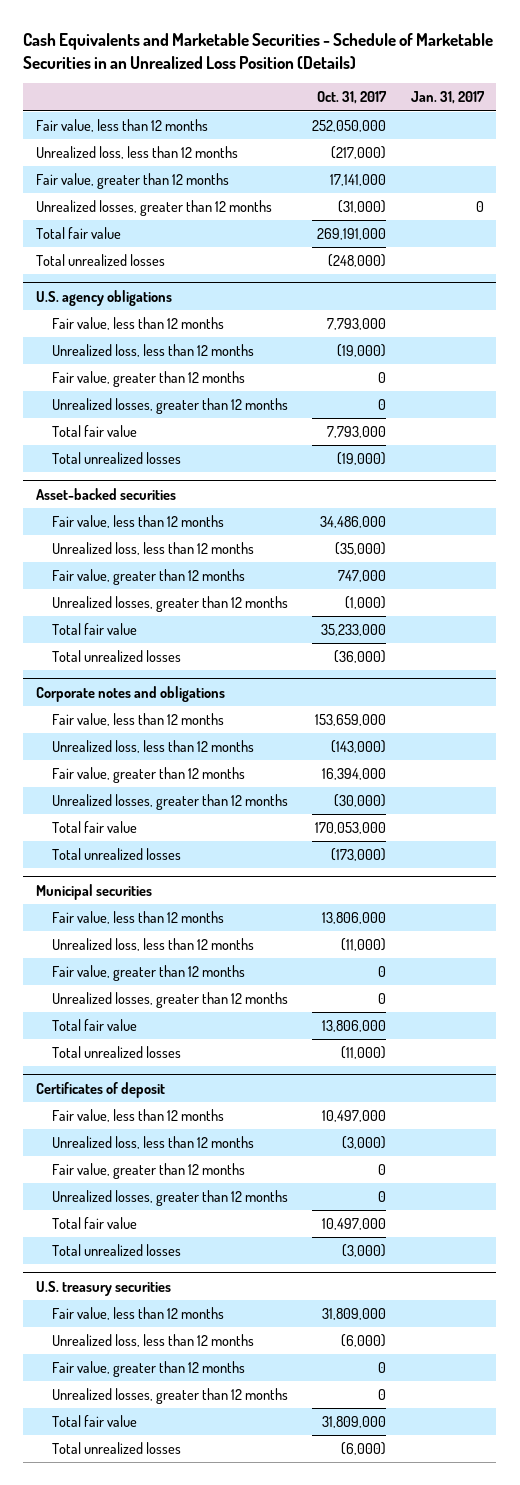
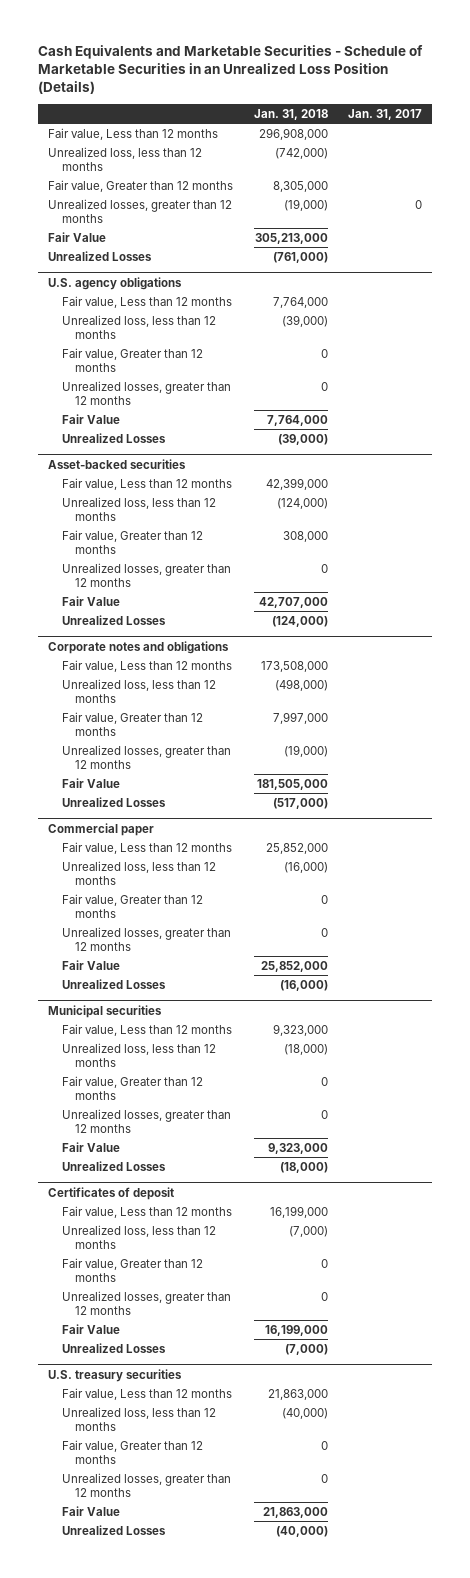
[317,91,388,105] Oct. 31, 2017 -> none
none -> [253,108,328,120] Jan. 31, 2018
[35,118,208,132] Fair value, less than 12 months -> [48,127,219,140] Fair value, Less than 12 months
[35,172,229,189] Fair value, greater than 12 months -> [48,179,234,192] Fair value, Greater than 12 months
[35,226,121,239] Total fair value -> [48,231,107,242] Fair Value
[35,253,165,266] Total unrealized losses -> [48,250,153,261] Unrealized Losses
[51,316,224,330] Fair value, less than 12 months -> [61,295,232,308] Fair value, Less than 12 months
[51,370,245,387] Fair value, greater than 12 months -> [61,347,203,372] Fair value, Greater than 12 months
[51,424,137,437] Total fair value -> [61,413,120,424] Fair Value
[51,451,181,464] Total unrealized losses -> [61,432,166,443] Unrealized Losses
[51,514,224,528] Fair value, less than 12 months -> [61,477,232,490] Fair value, Less than 12 months
[51,568,245,585] Fair value, greater than 12 months -> [61,529,203,554] Fair value, Greater than 12 months
[51,622,137,635] Total fair value -> [61,595,120,606] Fair Value
[51,649,181,662] Total unrealized losses -> [61,614,166,625] Unrealized Losses
[51,712,224,726] Fair value, less than 12 months -> [61,659,232,672] Fair value, Less than 12 months
[51,766,245,783] Fair value, greater than 12 months -> [61,711,203,736] Fair value, Greater than 12 months
[51,820,137,833] Total fair value -> [61,777,120,788] Fair Value
[51,847,181,860] Total unrealized losses -> [61,796,166,807] Unrealized Losses
none -> [48,822,155,836] Commercial paper
none -> [61,841,232,854] Fair value, Less than 12 months
none -> [61,860,216,885] Unrealized loss, less than 12 months
none -> [61,893,203,918] Fair value, Greater than 12 months
none -> [61,926,231,951] Unrealized losses, greater than 12 months
none -> [61,959,120,970] Fair Value
none -> [61,978,166,989] Unrealized Losses
[51,910,224,924] Fair value, less than 12 months -> [61,1023,232,1036] Fair value, Less than 12 months
[51,964,245,981] Fair value, greater than 12 months -> [61,1075,203,1100] Fair value, Greater than 12 months
[51,1018,137,1031] Total fair value -> [61,1141,120,1152] Fair Value
[51,1045,181,1058] Total unrealized losses -> [61,1160,166,1171] Unrealized Losses
[51,1108,224,1122] Fair value, less than 12 months -> [61,1205,232,1218] Fair value, Less than 12 months
[51,1162,245,1179] Fair value, greater than 12 months -> [61,1257,203,1282] Fair value, Greater than 12 months
[51,1216,137,1229] Total fair value -> [61,1323,120,1334] Fair Value
[51,1243,181,1256] Total unrealized losses -> [61,1342,166,1353] Unrealized Losses
[51,1306,224,1320] Fair value, less than 12 months -> [61,1387,232,1400] Fair value, Less than 12 months
[51,1360,245,1377] Fair value, greater than 12 months -> [61,1439,203,1464] Fair value, Greater than 12 months
[51,1414,137,1427] Total fair value -> [61,1505,120,1516] Fair Value
[51,1441,181,1454] Total unrealized losses -> [61,1524,166,1535] Unrealized Losses

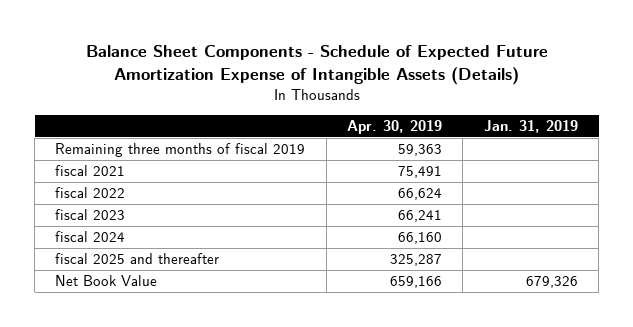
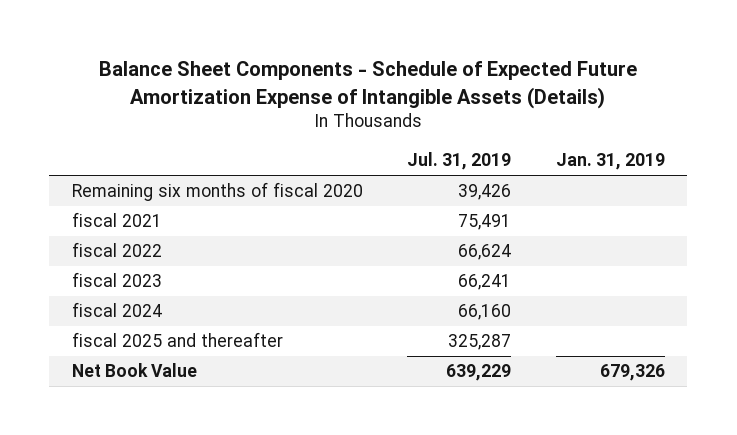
[347,119,443,134] Apr. 30, 2019 -> none
none -> [407,152,512,171] Jul. 31, 2019
[55,143,306,158] Remaining three months of fiscal 2019 -> [71,182,363,202] Remaining six months of fiscal 2020

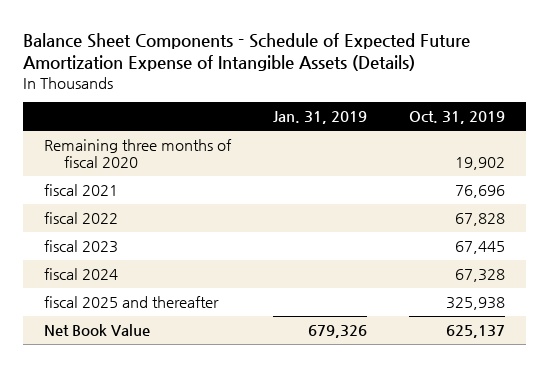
[407,152,512,171] Jul. 31, 2019 -> none
none -> [409,111,506,125] Oct. 31, 2019
[71,182,363,202] Remaining six months of fiscal 2020 -> [44,139,233,169] Remaining three months of fiscal 2020

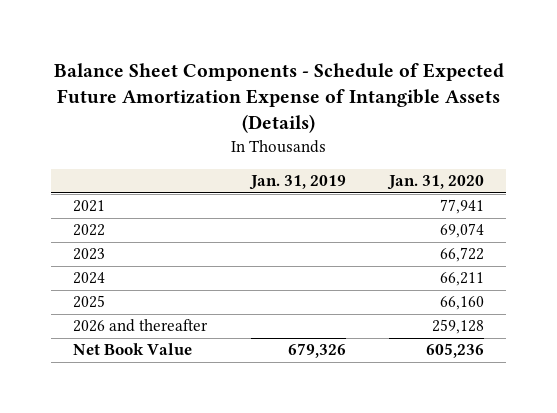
[409,111,506,125] Oct. 31, 2019 -> none
none -> [387,175,485,191] Jan. 31, 2020
[44,139,233,169] Remaining three months of fiscal 2020 -> none
none -> [72,200,105,213] 2021
[44,184,119,197] fiscal 2021 -> [72,224,105,237] 2022
[44,212,119,225] fiscal 2022 -> [72,248,105,261] 2023
[44,240,119,254] fiscal 2023 -> [72,272,105,285] 2024
[44,268,119,281] fiscal 2024 -> [72,295,105,309] 2025
[44,296,220,309] fiscal 2025 and thereafter -> [72,319,208,333] 2026 and thereafter

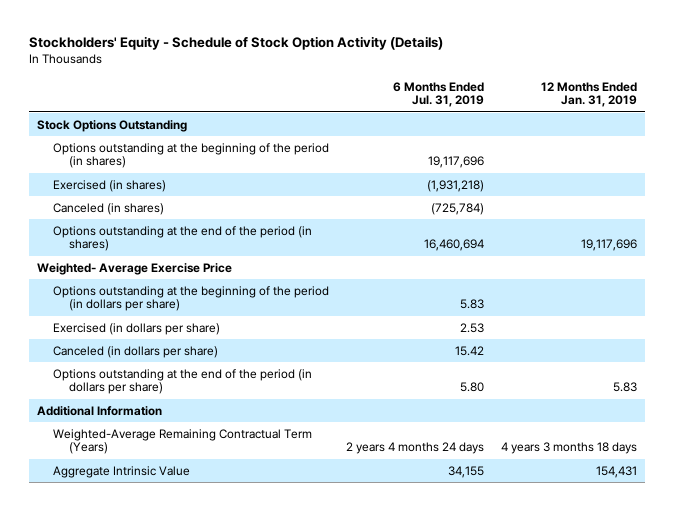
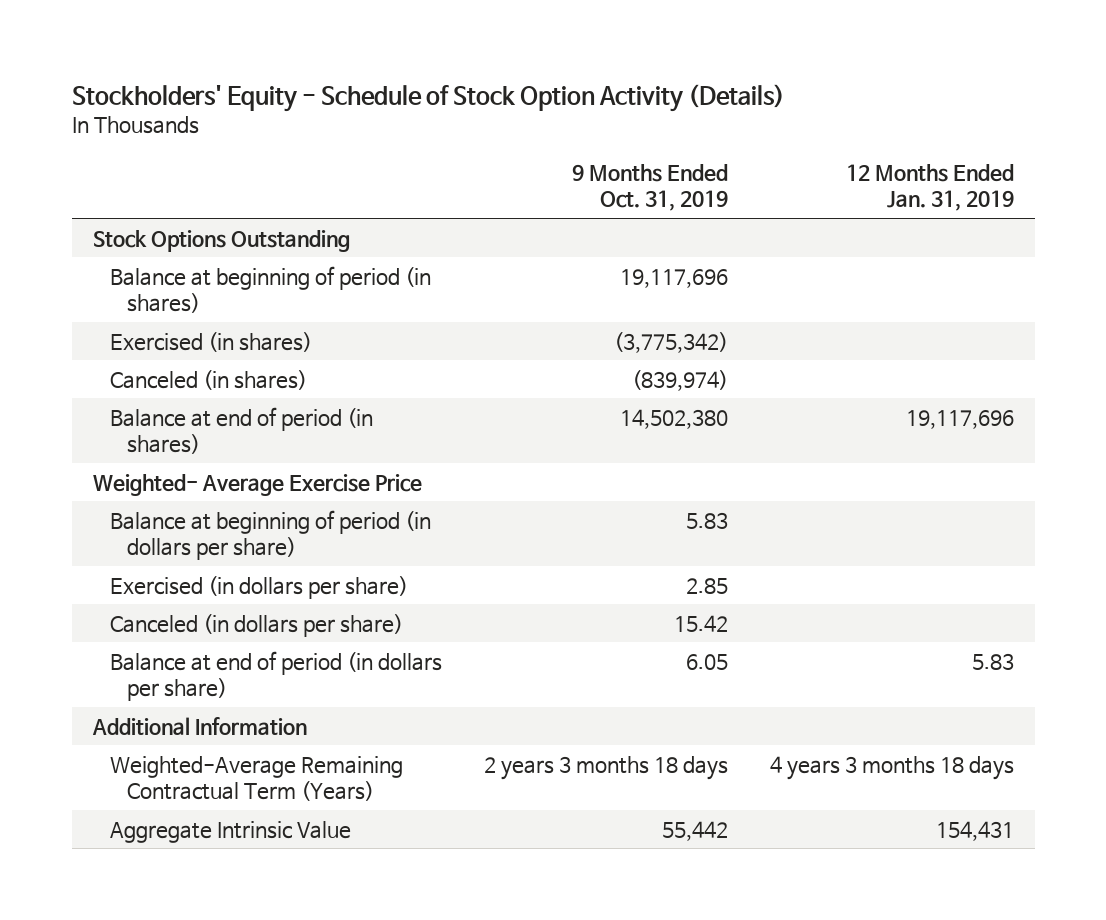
[393,81,485,108] 6 Months Ended Jul. 31, 2019 -> none
none -> [571,163,728,212] 9 Months Ended Oct. 31, 2019
[53,142,330,169] Options outstanding at the beginning of the period (in shares) -> [109,265,431,314] Balance at beginning of period (in shares)
[53,225,313,252] Options outstanding at the end of the period (in shares) -> [109,406,373,455] Balance at end of period (in shares)
[53,285,330,312] Options outstanding at the beginning of the period (in dollars per share) -> [109,509,431,561] Balance at beginning of period (in dollars per share)
[53,368,313,395] Options outstanding at the end of the period (in dollars per share) -> [109,650,442,702] Balance at end of period (in dollars per share)

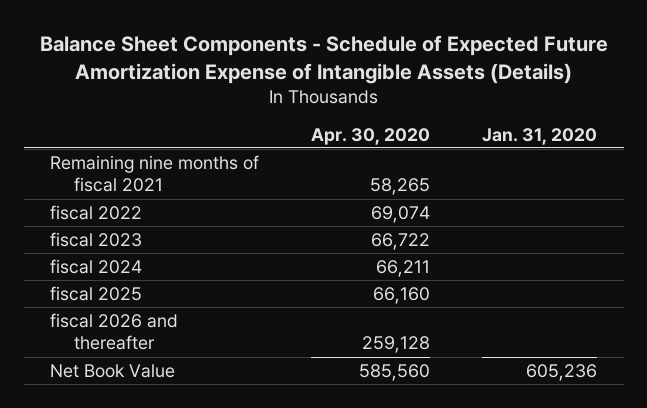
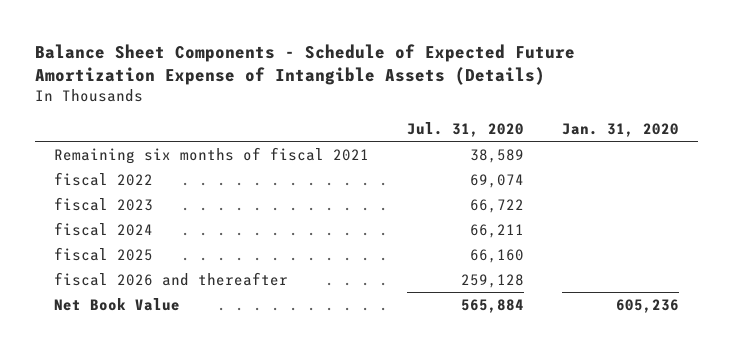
[311,127,431,145] Apr. 30, 2020 -> none
none -> [406,121,524,137] Jul. 31, 2020
[49,154,259,193] Remaining nine months of fiscal 2021 -> [53,146,369,164] Remaining six months of fiscal 2021

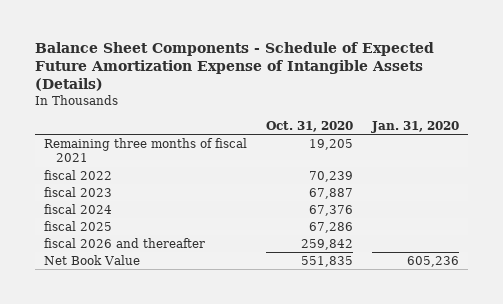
[406,121,524,137] Jul. 31, 2020 -> none
none -> [266,120,354,132] Oct. 31, 2020
[53,146,369,164] Remaining six months of fiscal 2021 -> [44,137,248,163] Remaining three months of fiscal 2021

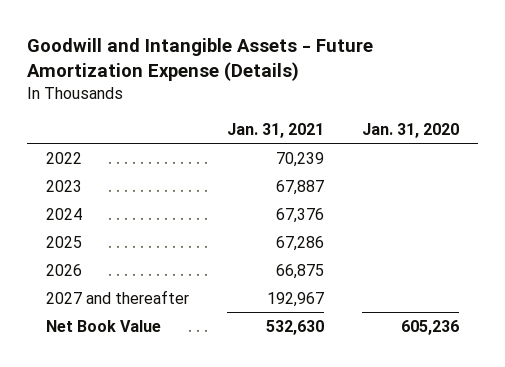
[35,42,435,92] Balance Sheet Components - Schedule of Expected Future Amortization Expense of Intangible Assets (Details) -> [27,38,374,82] Goodwill and Intangible Assets - Future Amortization Expense (Details)
[266,120,354,132] Oct. 31, 2020 -> none
none -> [227,122,325,138] Jan. 31, 2021
[44,137,248,163] Remaining three months of fiscal 2021 -> none
[44,237,206,248] fiscal 2026 and thereafter -> none
[44,169,113,180] fiscal 2022 -> [46,151,83,164] 2022
[44,186,113,197] fiscal 2023 -> [46,179,83,192] 2023
[44,203,113,214] fiscal 2024 -> [46,207,83,220] 2024
[44,220,113,231] fiscal 2025 -> [46,235,83,248] 2025
none -> [46,263,83,276] 2026
none -> [46,289,190,304] 2027 and thereafter

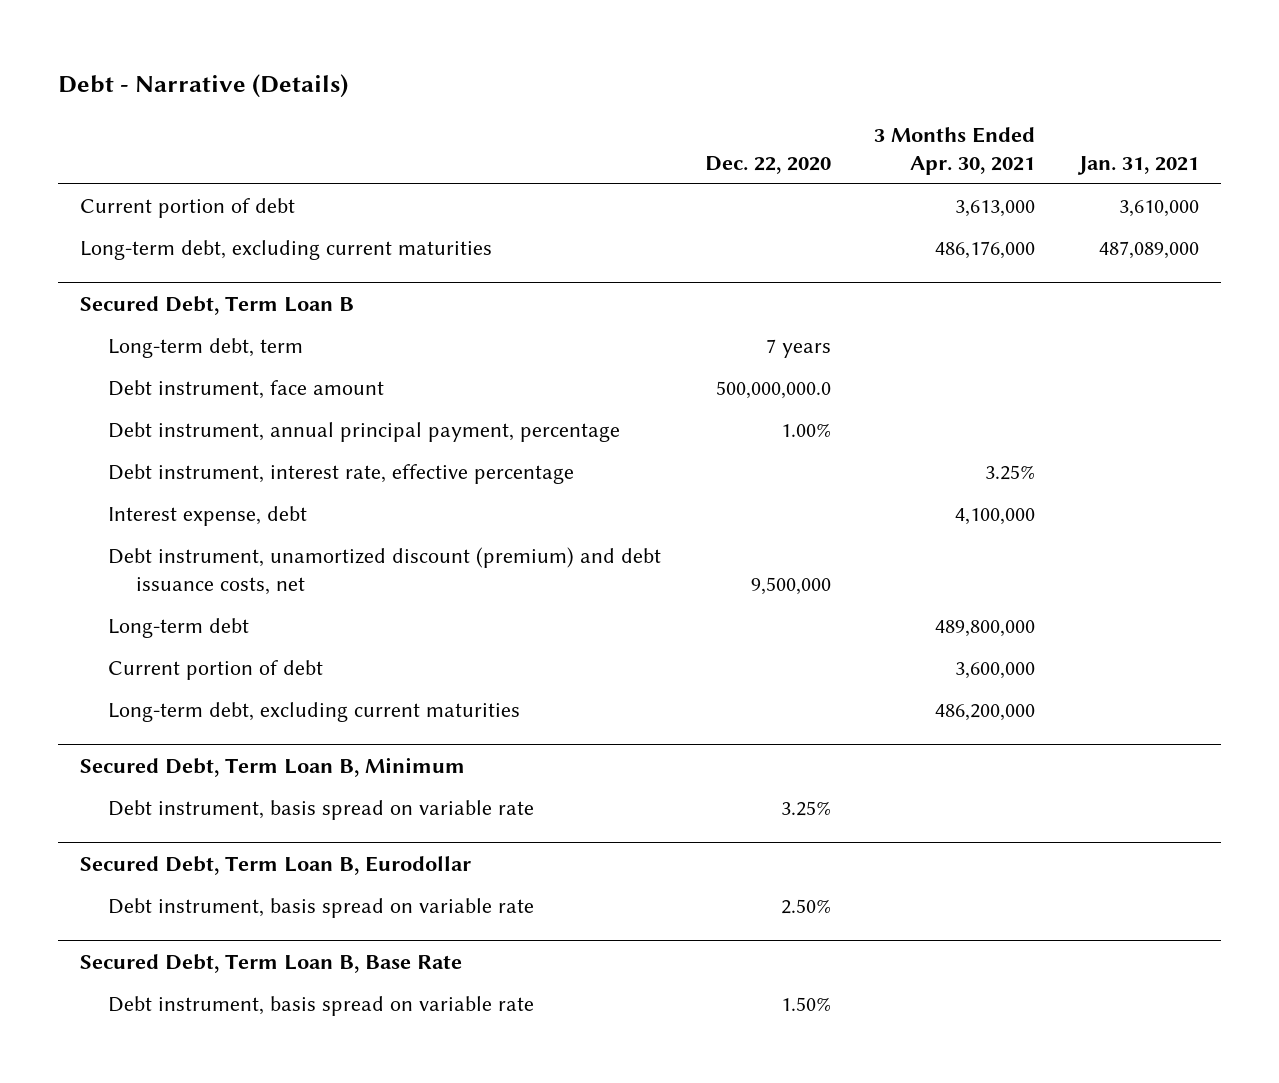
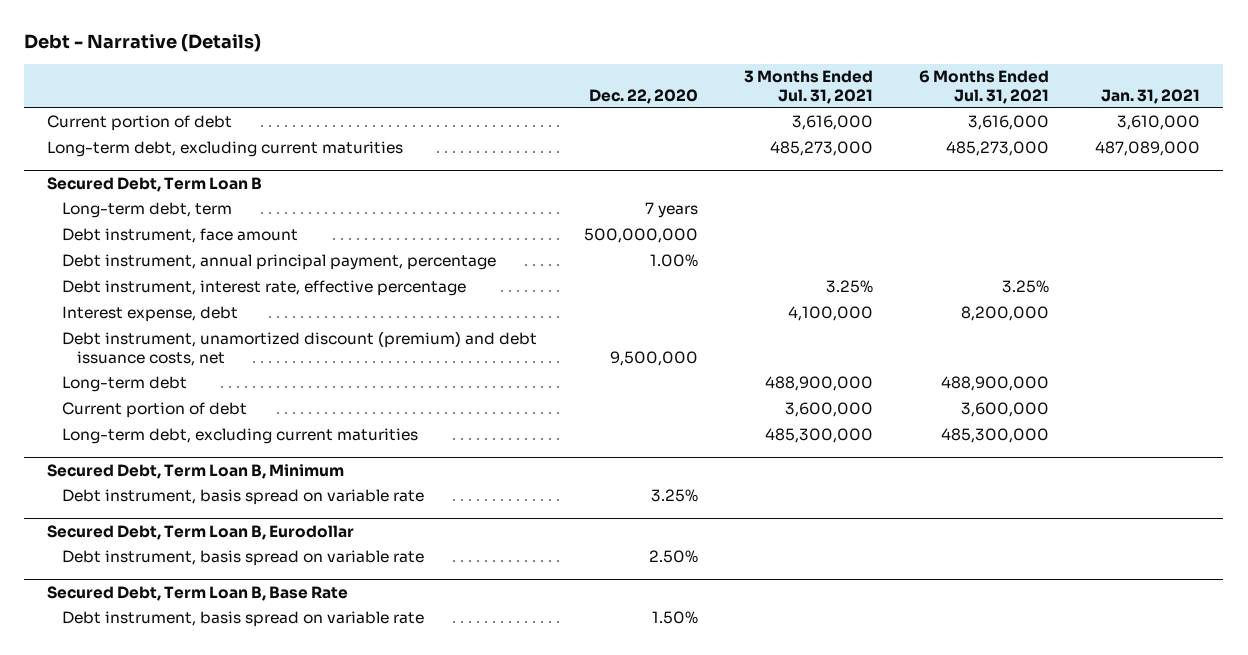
[874,126,1036,175] 3 Months Ended Apr. 30, 2021 -> none
none -> [743,70,873,104] 3 Months Ended Jul. 31, 2021
none -> [919,70,1050,104] 6 Months Ended Jul. 31, 2021
[715,381,831,400] 500,000,000.0 -> [583,228,698,244] 500,000,000

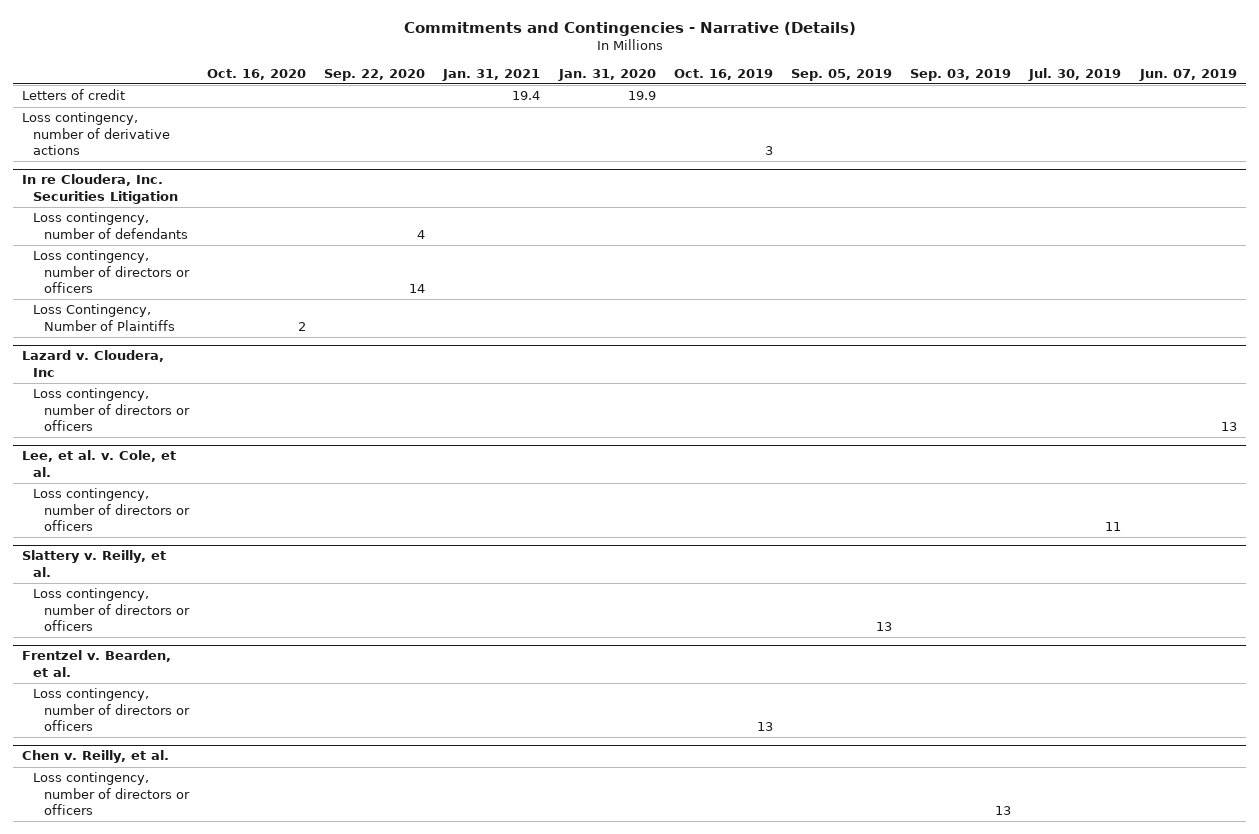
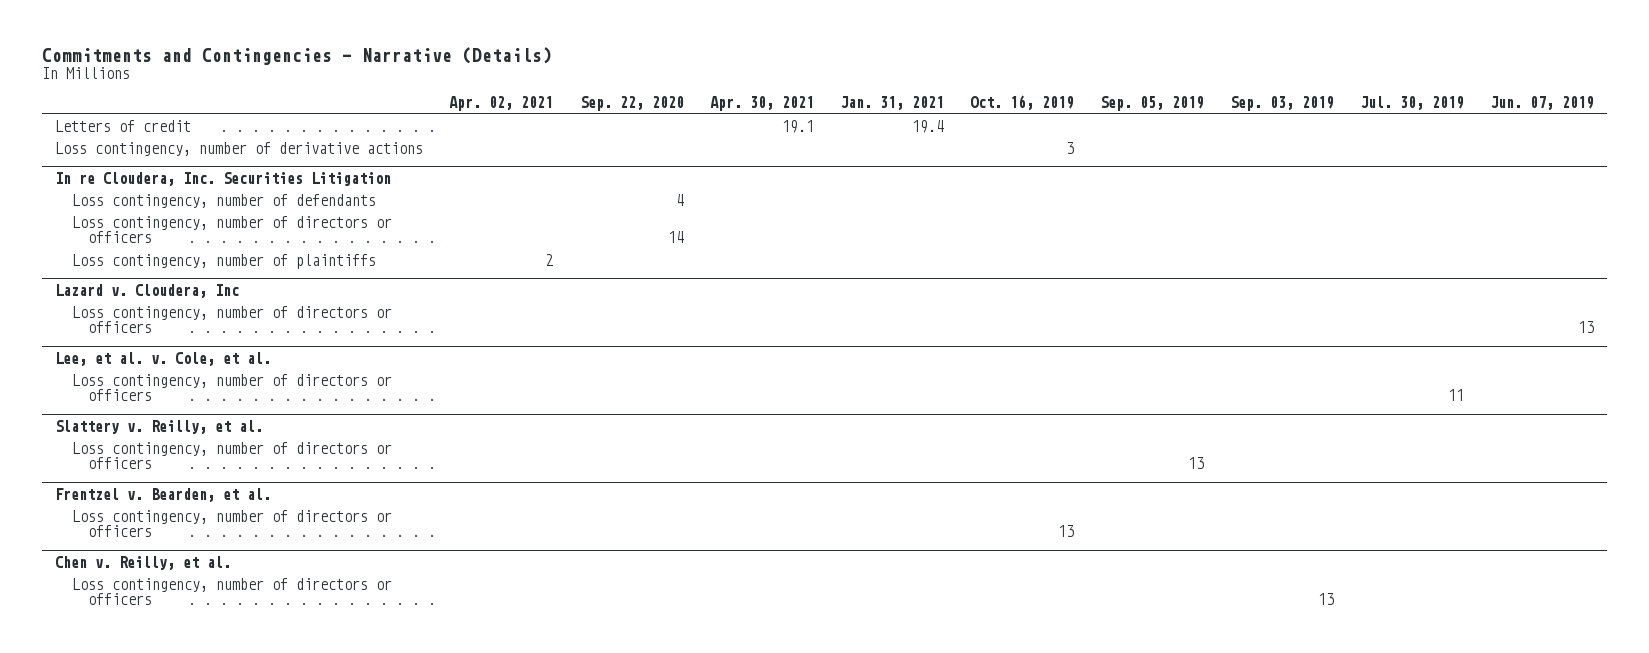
[206,68,306,80] Oct. 16, 2020 -> none
[557,68,656,81] Jan. 31, 2020 -> none
none -> [449,96,554,112] Apr. 02, 2021
none -> [709,96,814,112] Apr. 30, 2021
[33,304,175,331] Loss Contingency, Number of Plaintiffs -> [71,253,376,269] Loss contingency, number of plaintiffs

